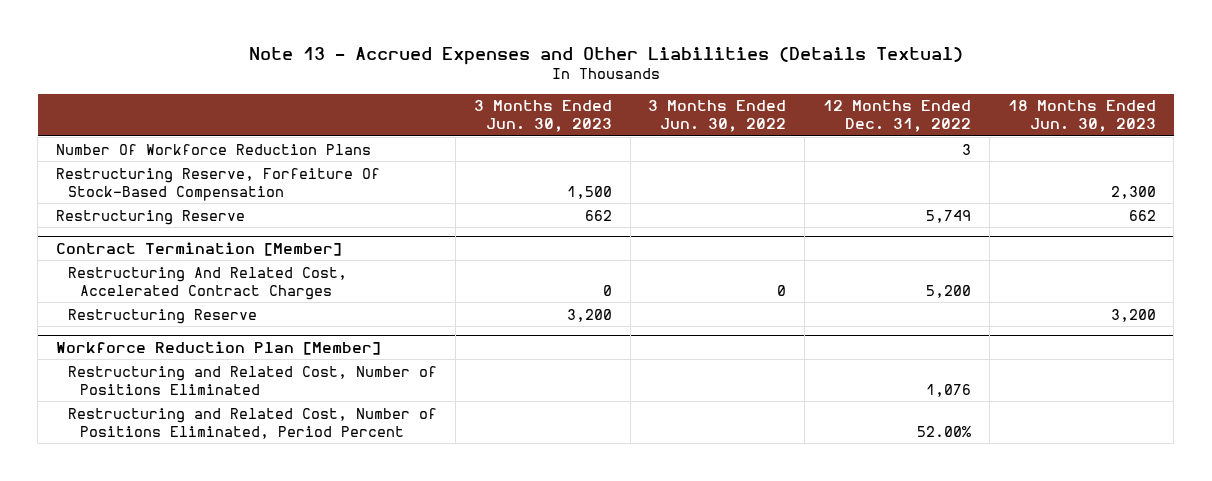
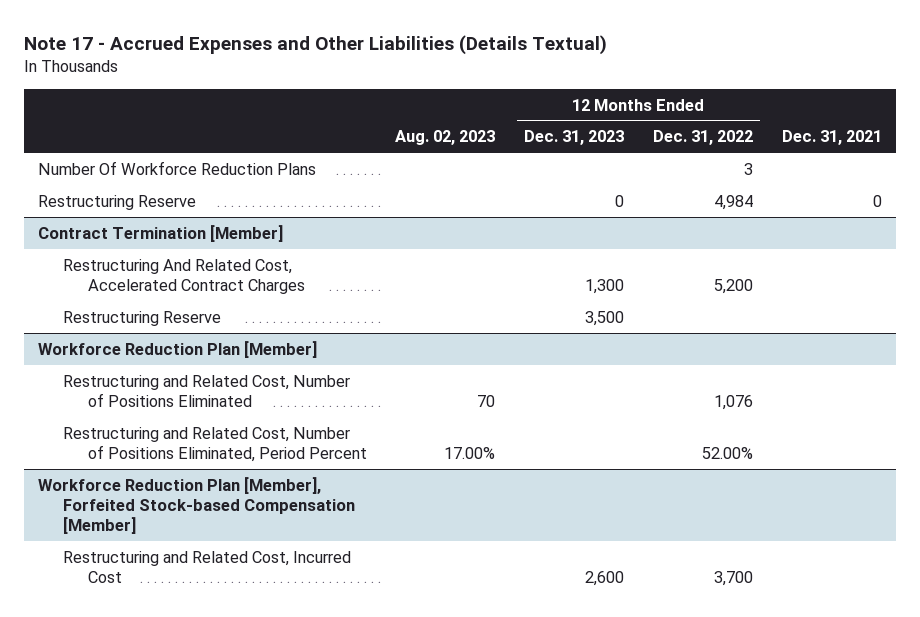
[248,46,963,65] Note 13 - Accrued Expenses and Other Liabilities (Details Textual) -> [23,34,607,55] Note 17 - Accrued Expenses and Other Liabilities (Details Textual)
[473,100,612,133] 3 Months Ended Jun. 30, 2023 -> none
[648,100,787,133] 3 Months Ended Jun. 30, 2022 -> none
[1007,100,1156,133] 18 Months Ended Jun. 30, 2023 -> none
none -> [395,130,496,146] Aug. 02, 2023
none -> [524,130,625,146] Dec. 31, 2023
none -> [781,130,882,146] Dec. 31, 2021
[55,167,380,201] Restructuring Reserve, Forfeiture Of Stock-Based Compensation -> none
[926,209,972,223] 5,749 -> [713,194,753,210] 4,984
none -> [38,476,355,534] Workforce Reduction Plan [Member], Forfeited Stock-based Compensation [Member]
none -> [62,550,351,583] Restructuring and Related Cost, Incurred Cost

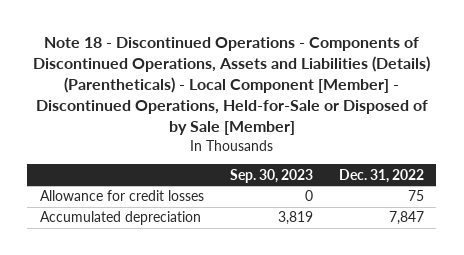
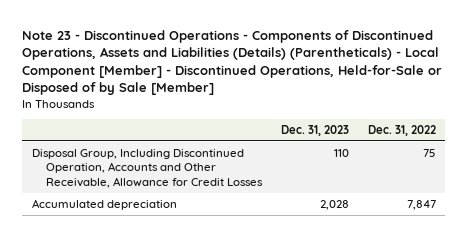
[32,37,430,136] Note 18 - Discontinued Operations - Components of Discontinued Operations, Assets and Liabilities (Details) (Parentheticals) - Local Component [Member] - Discontinued Operations, Held-for-Sale or Disposed of by Sale [Member] -> [21,29,442,96] Note 23 - Discontinued Operations - Components of Discontinued Operations, Assets and Liabilities (Details) (Parentheticals) - Local Component [Member] - Discontinued Operations, Held-for-Sale or Disposed of by Sale [Member]
[229,168,313,183] Sep. 30, 2023 -> none
none -> [280,124,349,136] Dec. 31, 2023
[40,190,205,202] Allowance for credit losses -> [31,148,263,188] Disposal Group, Including Discontinued Operation, Accounts and Other Receivable, Allowance for Credit Losses

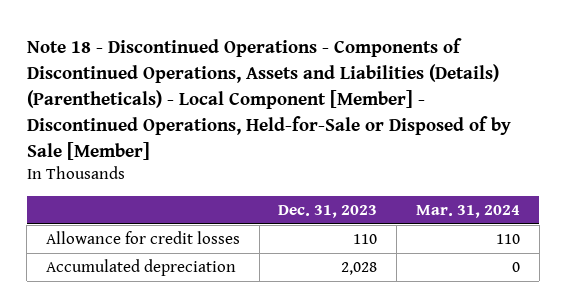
[21,29,442,96] Note 23 - Discontinued Operations - Components of Discontinued Operations, Assets and Liabilities (Details) (Parentheticals) - Local Component [Member] - Discontinued Operations, Held-for-Sale or Disposed of by Sale [Member] -> [26,37,511,160] Note 18 - Discontinued Operations - Components of Discontinued Operations, Assets and Liabilities (Details) (Parentheticals) - Local Component [Member] - Discontinued Operations, Held-for-Sale or Disposed of by Sale [Member]
[367,124,436,136] Dec. 31, 2022 -> none
none -> [415,205,520,219] Mar. 31, 2024
[31,148,263,188] Disposal Group, Including Discontinued Operation, Accounts and Other Receivable, Allowance for Credit Losses -> [46,231,241,245] Allowance for credit losses

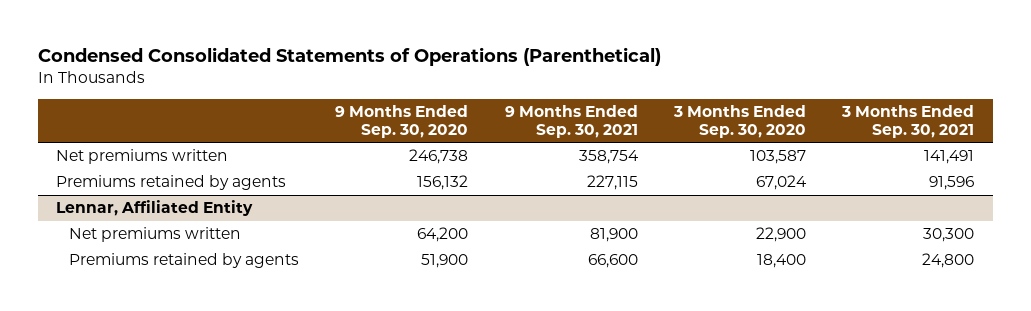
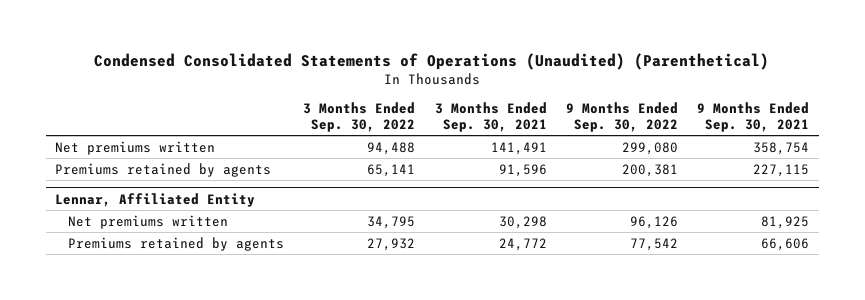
[37,47,661,67] Condensed Consolidated Statements of Operations (Parenthetical) -> [94,53,770,71] Condensed Consolidated Statements of Operations (Unaudited) (Parenthetical)
[335,104,469,138] 9 Months Ended Sep. 30, 2020 -> none
[673,104,807,138] 3 Months Ended Sep. 30, 2020 -> none
none -> [303,102,416,133] 3 Months Ended Sep. 30, 2022
none -> [565,102,678,133] 9 Months Ended Sep. 30, 2022
[589,228,638,243] 81,900 -> [761,215,810,229] 81,925
[923,228,975,243] 30,300 -> [498,215,547,229] 30,298
[587,254,638,269] 66,600 -> [761,237,810,251] 66,606
[922,253,975,269] 24,800 -> [498,237,547,251] 24,772

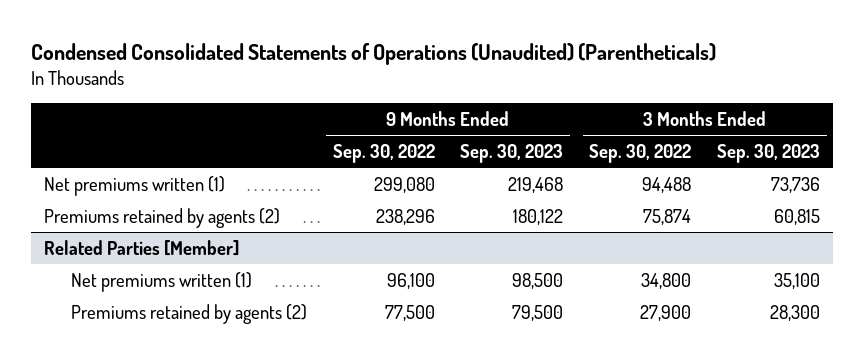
[94,53,770,71] Condensed Consolidated Statements of Operations (Unaudited) (Parenthetical) -> [30,42,716,65] Condensed Consolidated Statements of Operations (Unaudited) (Parentheticals)
[434,102,547,133] 3 Months Ended Sep. 30, 2021 -> none
[697,102,810,133] 9 Months Ended Sep. 30, 2021 -> none
none -> [460,144,564,164] Sep. 30, 2023
none -> [717,144,821,164] Sep. 30, 2023
[55,192,256,207] Lennar, Affiliated Entity -> none
[55,140,216,155] Net premiums written -> [43,175,225,196] Net premiums written (1)
[55,162,272,177] Premiums retained by agents -> [43,207,280,228] Premiums retained by agents (2)
[367,163,416,177] 65,141 -> [643,208,692,225] 75,874
[621,163,678,177] 200,381 -> [375,208,435,225] 238,296
none -> [43,239,239,256] Related Parties [Member]
[68,214,229,229] Net premiums written -> [70,271,252,292] Net premiums written (1)
[367,215,416,229] 34,795 -> [641,272,692,289] 34,800
[629,215,678,229] 96,126 -> [386,272,435,289] 96,100
[68,236,285,251] Premiums retained by agents -> [70,303,307,324] Premiums retained by agents (2)
[367,237,416,251] 27,932 -> [640,304,692,321] 27,900
[629,237,678,251] 77,542 -> [384,304,435,321] 77,500

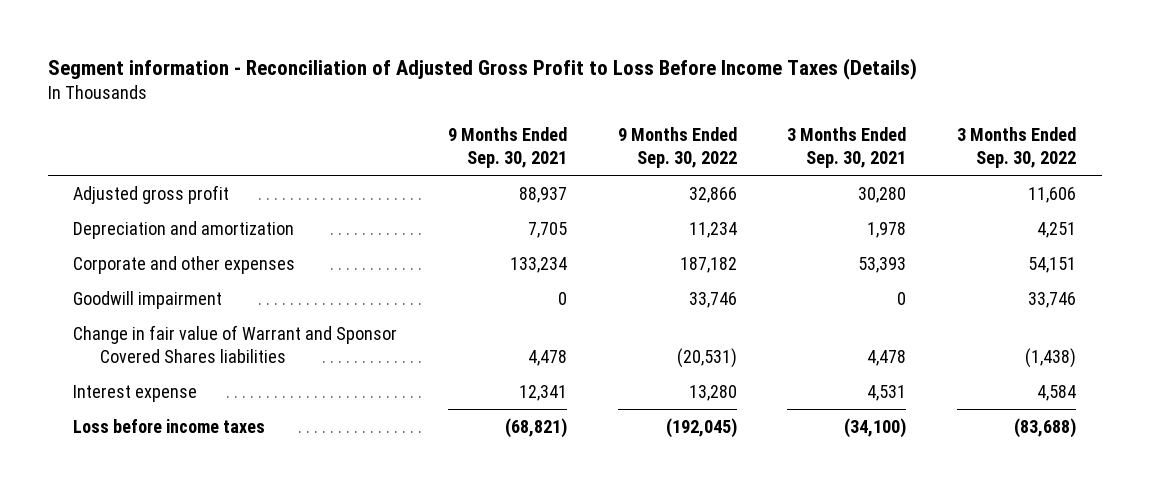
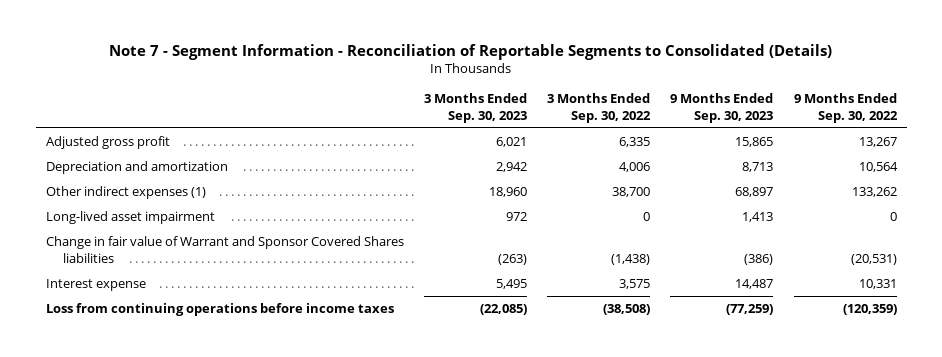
[47,58,917,81] Segment information - Reconciliation of Adjusted Gross Profit to Loss Before Income Taxes (Details) -> [109,43,833,60] Note 7 - Segment Information - Reconciliation of Reportable Segments to Consolidated (Details)
[447,126,567,168] 9 Months Ended Sep. 30, 2021 -> none
[787,126,907,168] 3 Months Ended Sep. 30, 2021 -> none
none -> [423,93,527,123] 3 Months Ended Sep. 30, 2023
none -> [670,93,774,123] 9 Months Ended Sep. 30, 2023
[73,290,223,309] Goodwill impairment -> none
[688,186,737,203] 32,866 -> [858,137,897,148] 13,267
[1028,186,1077,203] 11,606 -> [619,137,651,148] 6,335
[688,221,737,238] 11,234 -> [858,162,898,173] 10,564
[1037,221,1077,238] 4,251 -> [619,162,651,173] 4,006
[73,255,296,274] Corporate and other expenses -> [45,186,206,200] Other indirect expenses (1)
[679,256,737,273] 187,182 -> [851,187,897,198] 133,262
[1028,256,1077,273] 54,151 -> [612,187,651,198] 38,700
none -> [45,211,215,225] Long-lived asset impairment
[688,384,737,401] 13,280 -> [858,279,897,290] 10,331
[1037,384,1077,401] 4,584 -> [619,279,651,290] 3,575
[73,418,266,433] Loss before income taxes -> [45,303,394,317] Loss from continuing operations before income taxes
[665,417,737,438] (192,045) -> [842,304,897,316] (120,359)
[1014,417,1077,438] (83,688) -> [603,304,651,316] (38,508)

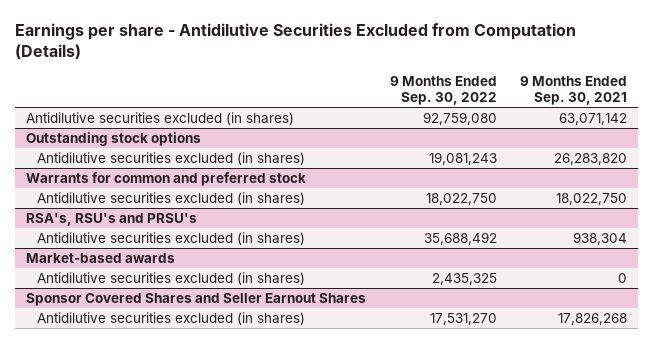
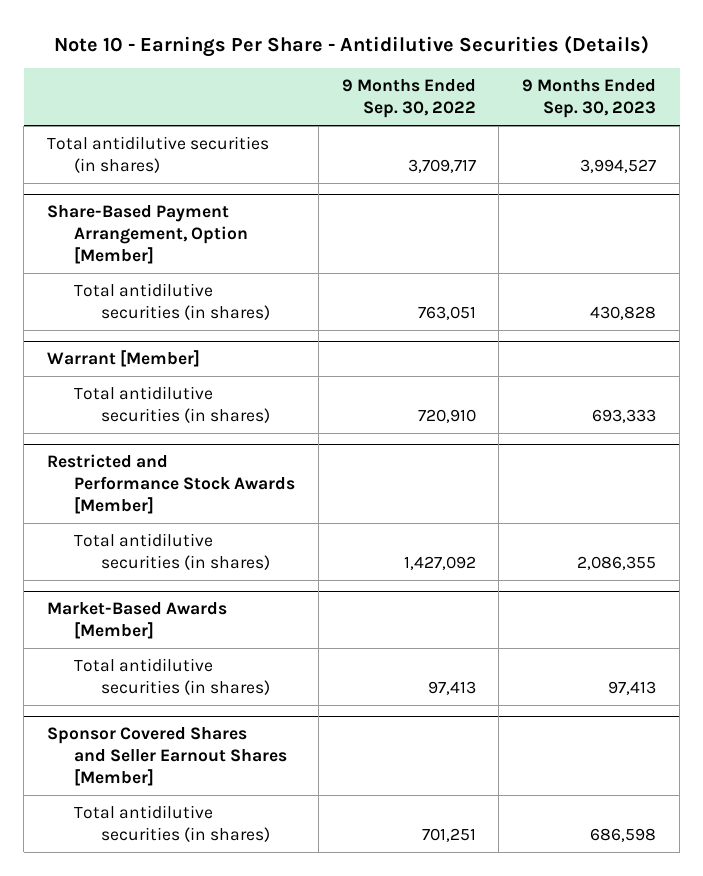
[14,23,576,60] Earnings per share - Antidilutive Securities Excluded from Computation (Details) -> [53,34,649,57] Note 10 - Earnings Per Share - Antidilutive Securities (Details)
[519,76,627,106] 9 Months Ended Sep. 30, 2021 -> none
none -> [522,79,657,119] 9 Months Ended Sep. 30, 2023
[26,213,198,227] RSA's, RSU's and PRSU's -> none
[26,112,295,126] Antidilutive securities excluded (in shares) -> [46,136,269,174] Total antidilutive securities (in shares)
[422,112,497,126] 92,759,080 -> [407,159,476,174] 3,709,717
[26,132,202,147] Outstanding stock options -> [46,205,248,265] Share-Based Payment Arrangement, Option [Member]
[36,152,305,166] Antidilutive securities excluded (in shares) -> [73,283,270,321] Total antidilutive securities (in shares)
[428,152,497,166] 19,081,243 -> [417,306,476,321] 763,051
[26,172,307,187] Warrants for common and preferred stock -> [46,350,200,368] Warrant [Member]
[36,192,305,206] Antidilutive securities excluded (in shares) -> [73,386,270,424] Total antidilutive securities (in shares)
[425,193,497,206] 18,022,750 -> [417,409,476,424] 720,910
none -> [46,454,295,515] Restricted and Performance Stock Awards [Member]
[36,232,305,246] Antidilutive securities excluded (in shares) -> [73,533,270,571] Total antidilutive securities (in shares)
[423,232,497,246] 35,688,492 -> [403,556,476,571] 1,427,092
[26,253,176,264] Market-based awards -> [46,602,227,640] Market-Based Awards [Member]
[36,272,305,286] Antidilutive securities excluded (in shares) -> [73,658,270,696] Total antidilutive securities (in shares)
[431,273,497,286] 2,435,325 -> [427,681,476,696] 97,413
[26,293,367,307] Sponsor Covered Shares and Seller Earnout Shares -> [46,727,287,787] Sponsor Covered Shares and Seller Earnout Shares [Member]
[36,312,305,326] Antidilutive securities excluded (in shares) -> [73,805,270,843] Total antidilutive securities (in shares)
[429,313,497,326] 17,531,270 -> [421,828,476,843] 701,251

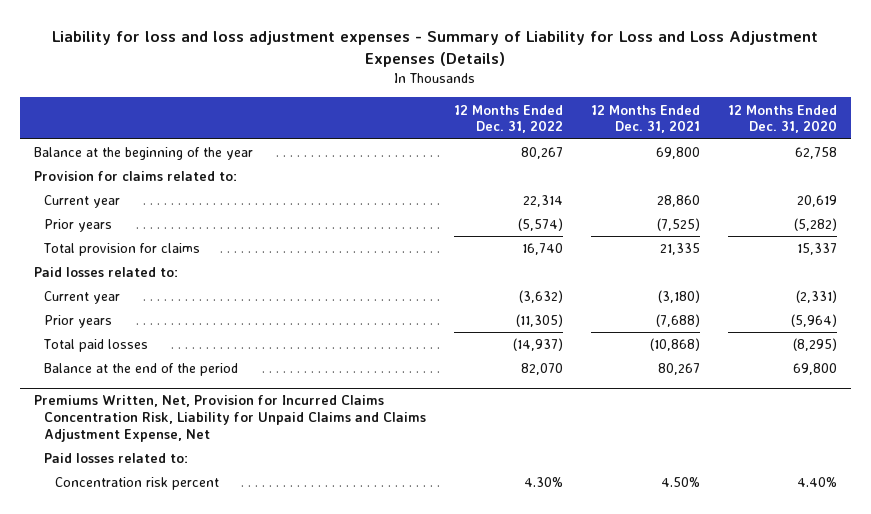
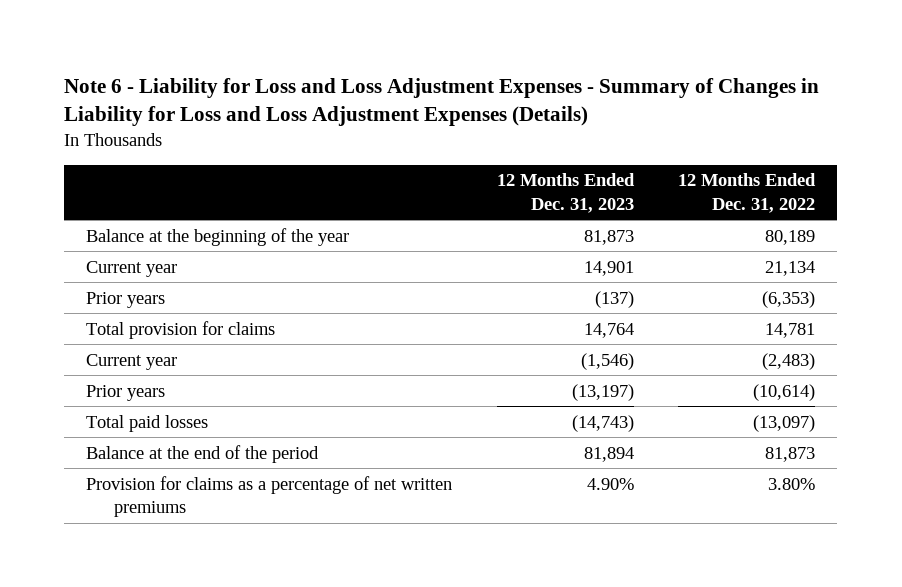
[52,30,819,67] Liability for loss and loss adjustment expenses - Summary of Liability for Loss and Loss Adjustment Expenses (Details) -> [64,77,820,127] Note 6 - Liability for Loss and Loss Adjustment Expenses - Summary of Changes in Liability for Loss and Loss Adjustment Expenses (Details)
[591,104,701,134] 12 Months Ended Dec. 31, 2021 -> none
[728,104,838,134] 12 Months Ended Dec. 31, 2020 -> none
none -> [496,173,635,213] 12 Months Ended Dec. 31, 2023
[33,171,237,182] Provision for claims related to: -> none
[33,267,178,278] Paid losses related to: -> none
[33,395,427,442] Premiums Written, Net, Provision for Incurred Claims Concentration Risk, Liability for Unpaid Claims and Claims Adjustment Expense, Net -> none
[44,453,189,464] Paid losses related to: -> none
[54,477,219,491] Concentration risk percent -> none
[521,147,564,160] 80,267 -> [765,229,816,245] 80,189
[523,195,564,208] 22,314 -> [765,260,816,276] 21,134
[518,218,564,232] (5,574) -> [762,290,816,308] (6,353)
[522,243,564,256] 16,740 -> [765,322,816,338] 14,781
[519,290,564,304] (3,632) -> [762,352,816,370] (2,483)
[516,314,564,328] (11,305) -> [753,383,816,401] (10,614)
[513,338,564,352] (14,937) -> [753,414,816,432] (13,097)
[521,363,564,376] 82,070 -> [765,446,816,462] 81,873
none -> [86,475,453,518] Provision for claims as a percentage of net written premiums

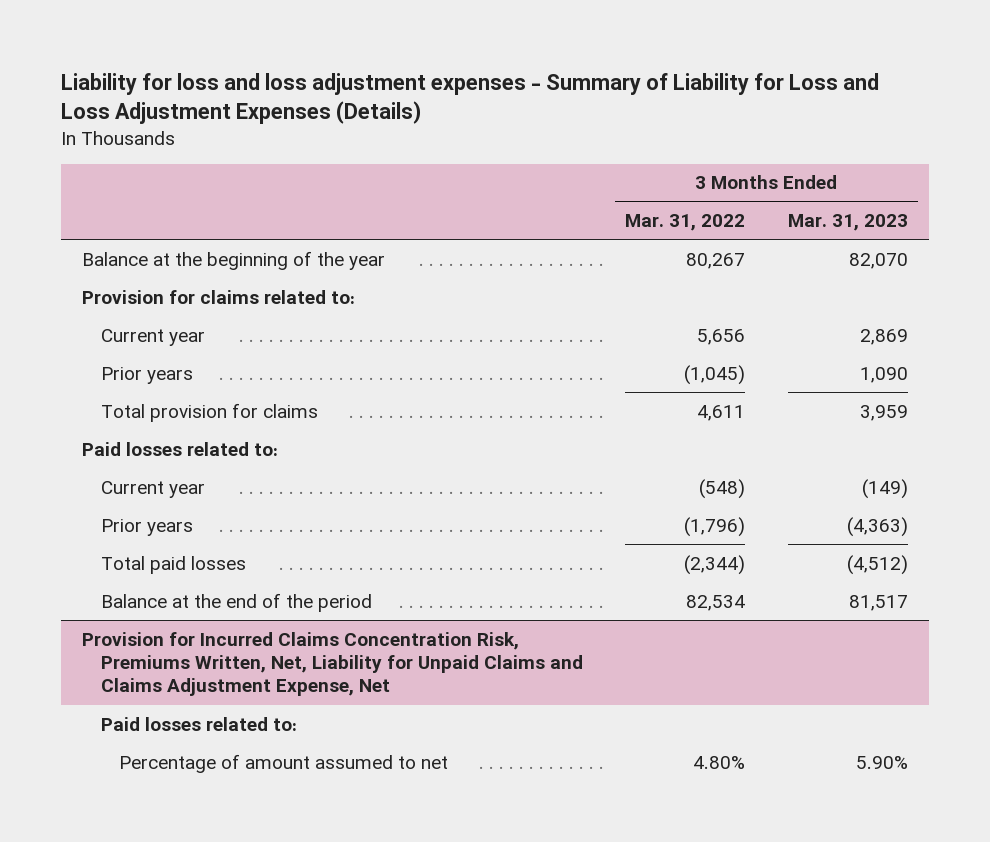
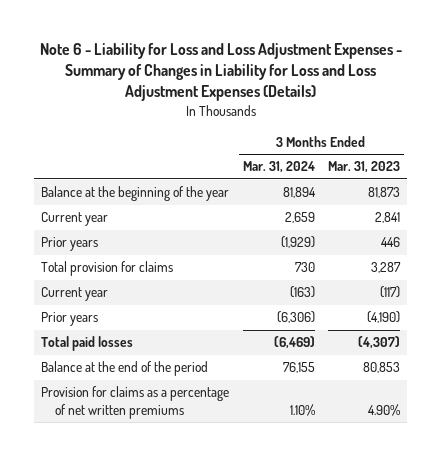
[61,73,880,125] Liability for loss and loss adjustment expenses - Summary of Liability for Loss and Loss Adjustment Expenses (Details) -> [39,43,402,102] Note 6 - Liability for Loss and Loss Adjustment Expenses - Summary of Changes in Liability for Loss and Loss Adjustment Expenses (Details)
[625,213,746,231] Mar. 31, 2022 -> none
none -> [242,161,315,174] Mar. 31, 2024
[82,289,356,304] Provision for claims related to: -> none
[82,441,279,456] Paid losses related to: -> none
[82,631,583,697] Provision for Incurred Claims Concentration Risk, Premiums Written, Net, Liability for Unpaid Claims and Claims Adjustment Expense, Net -> none
[100,716,297,731] Paid losses related to: -> none
[119,753,449,773] Percentage of amount assumed to net -> none
[848,252,908,269] 82,070 -> [368,187,401,199] 81,873
[859,328,908,345] 2,869 -> [375,212,401,224] 2,841
[859,366,908,383] 1,090 -> [381,237,401,248] 446
[859,404,908,421] 3,959 -> [371,262,402,274] 3,287
[861,478,908,499] (149) -> [380,286,401,299] (117)
[846,516,908,537] (4,363) -> [367,311,401,324] (4,190)
[846,554,908,575] (4,512) -> [358,336,401,350] (4,307)
[848,594,908,611] 81,517 -> [363,362,401,374] 80,853
none -> [40,386,229,419] Provision for claims as a percentage of net written premiums

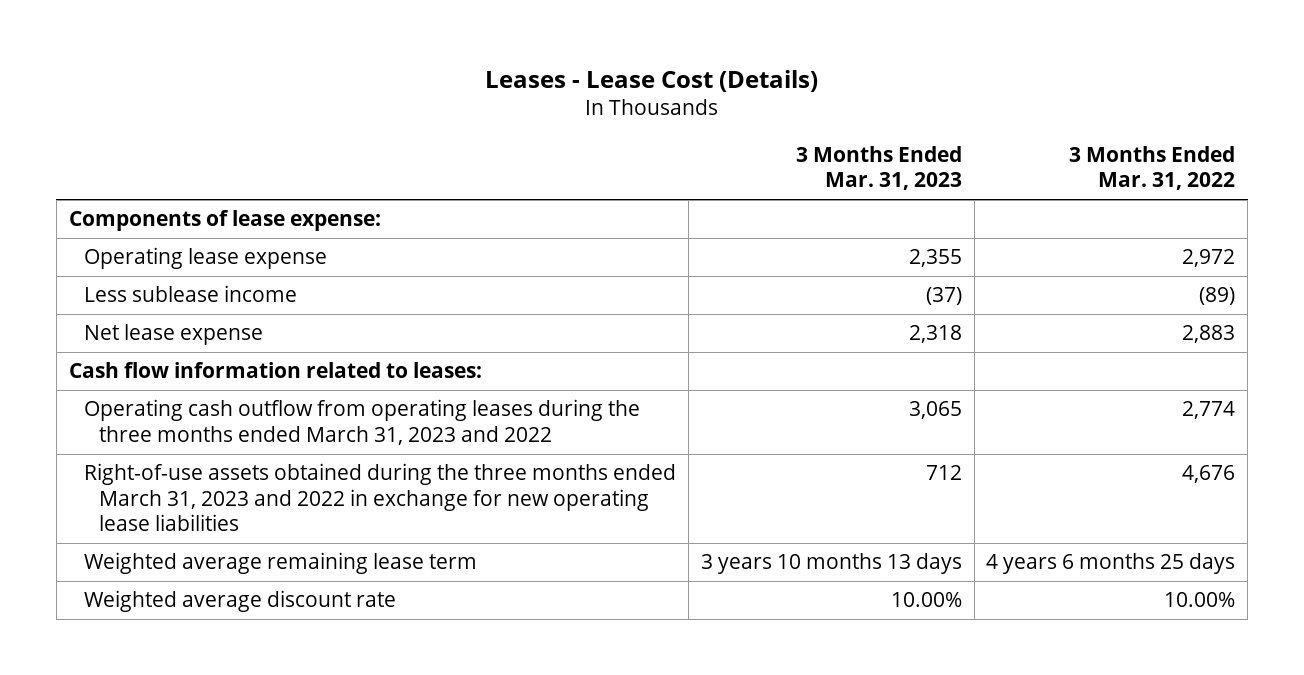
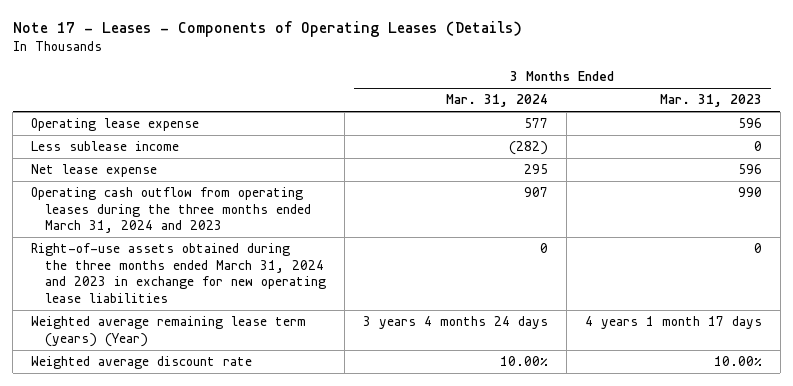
[485,69,819,92] Leases - Lease Cost (Details) -> [12,21,522,38] Note 17 - Leases - Components of Operating Leases (Details)
[1069,145,1236,191] 3 Months Ended Mar. 31, 2022 -> none
none -> [445,94,548,108] Mar. 31, 2024
[68,210,381,232] Components of lease expense: -> none
[68,362,482,379] Cash flow information related to leases: -> none
[908,249,962,268] 2,355 -> [737,118,762,129] 596
[925,287,962,306] (37) -> [753,141,762,152] 0
[908,325,962,344] 2,318 -> [737,164,762,175] 596
[84,399,641,445] Operating cash outflow from operating leases during the three months ended March 31, 2023 and 2022 -> [30,187,312,234] Operating cash outflow from operating leases during the three months ended March 31, 2024 and 2023
[908,401,962,420] 3,065 -> [737,187,762,198] 990
[84,463,677,531] Right-of-use assets obtained during the three months ended March 31, 2023 and 2022 in exchange for new operating lease liabilities -> [30,243,327,304] Right-of-use assets obtained during the three months ended March 31, 2024 and 2023 in exchange for new operating lease liabilities
[925,465,962,481] 712 -> [753,243,762,254] 0
[84,552,478,575] Weighted average remaining lease term -> [30,316,306,347] Weighted average remaining lease term (years) (Year)
[700,553,962,575] 3 years 10 months 13 days -> [584,316,762,330] 4 years 1 month 17 days

